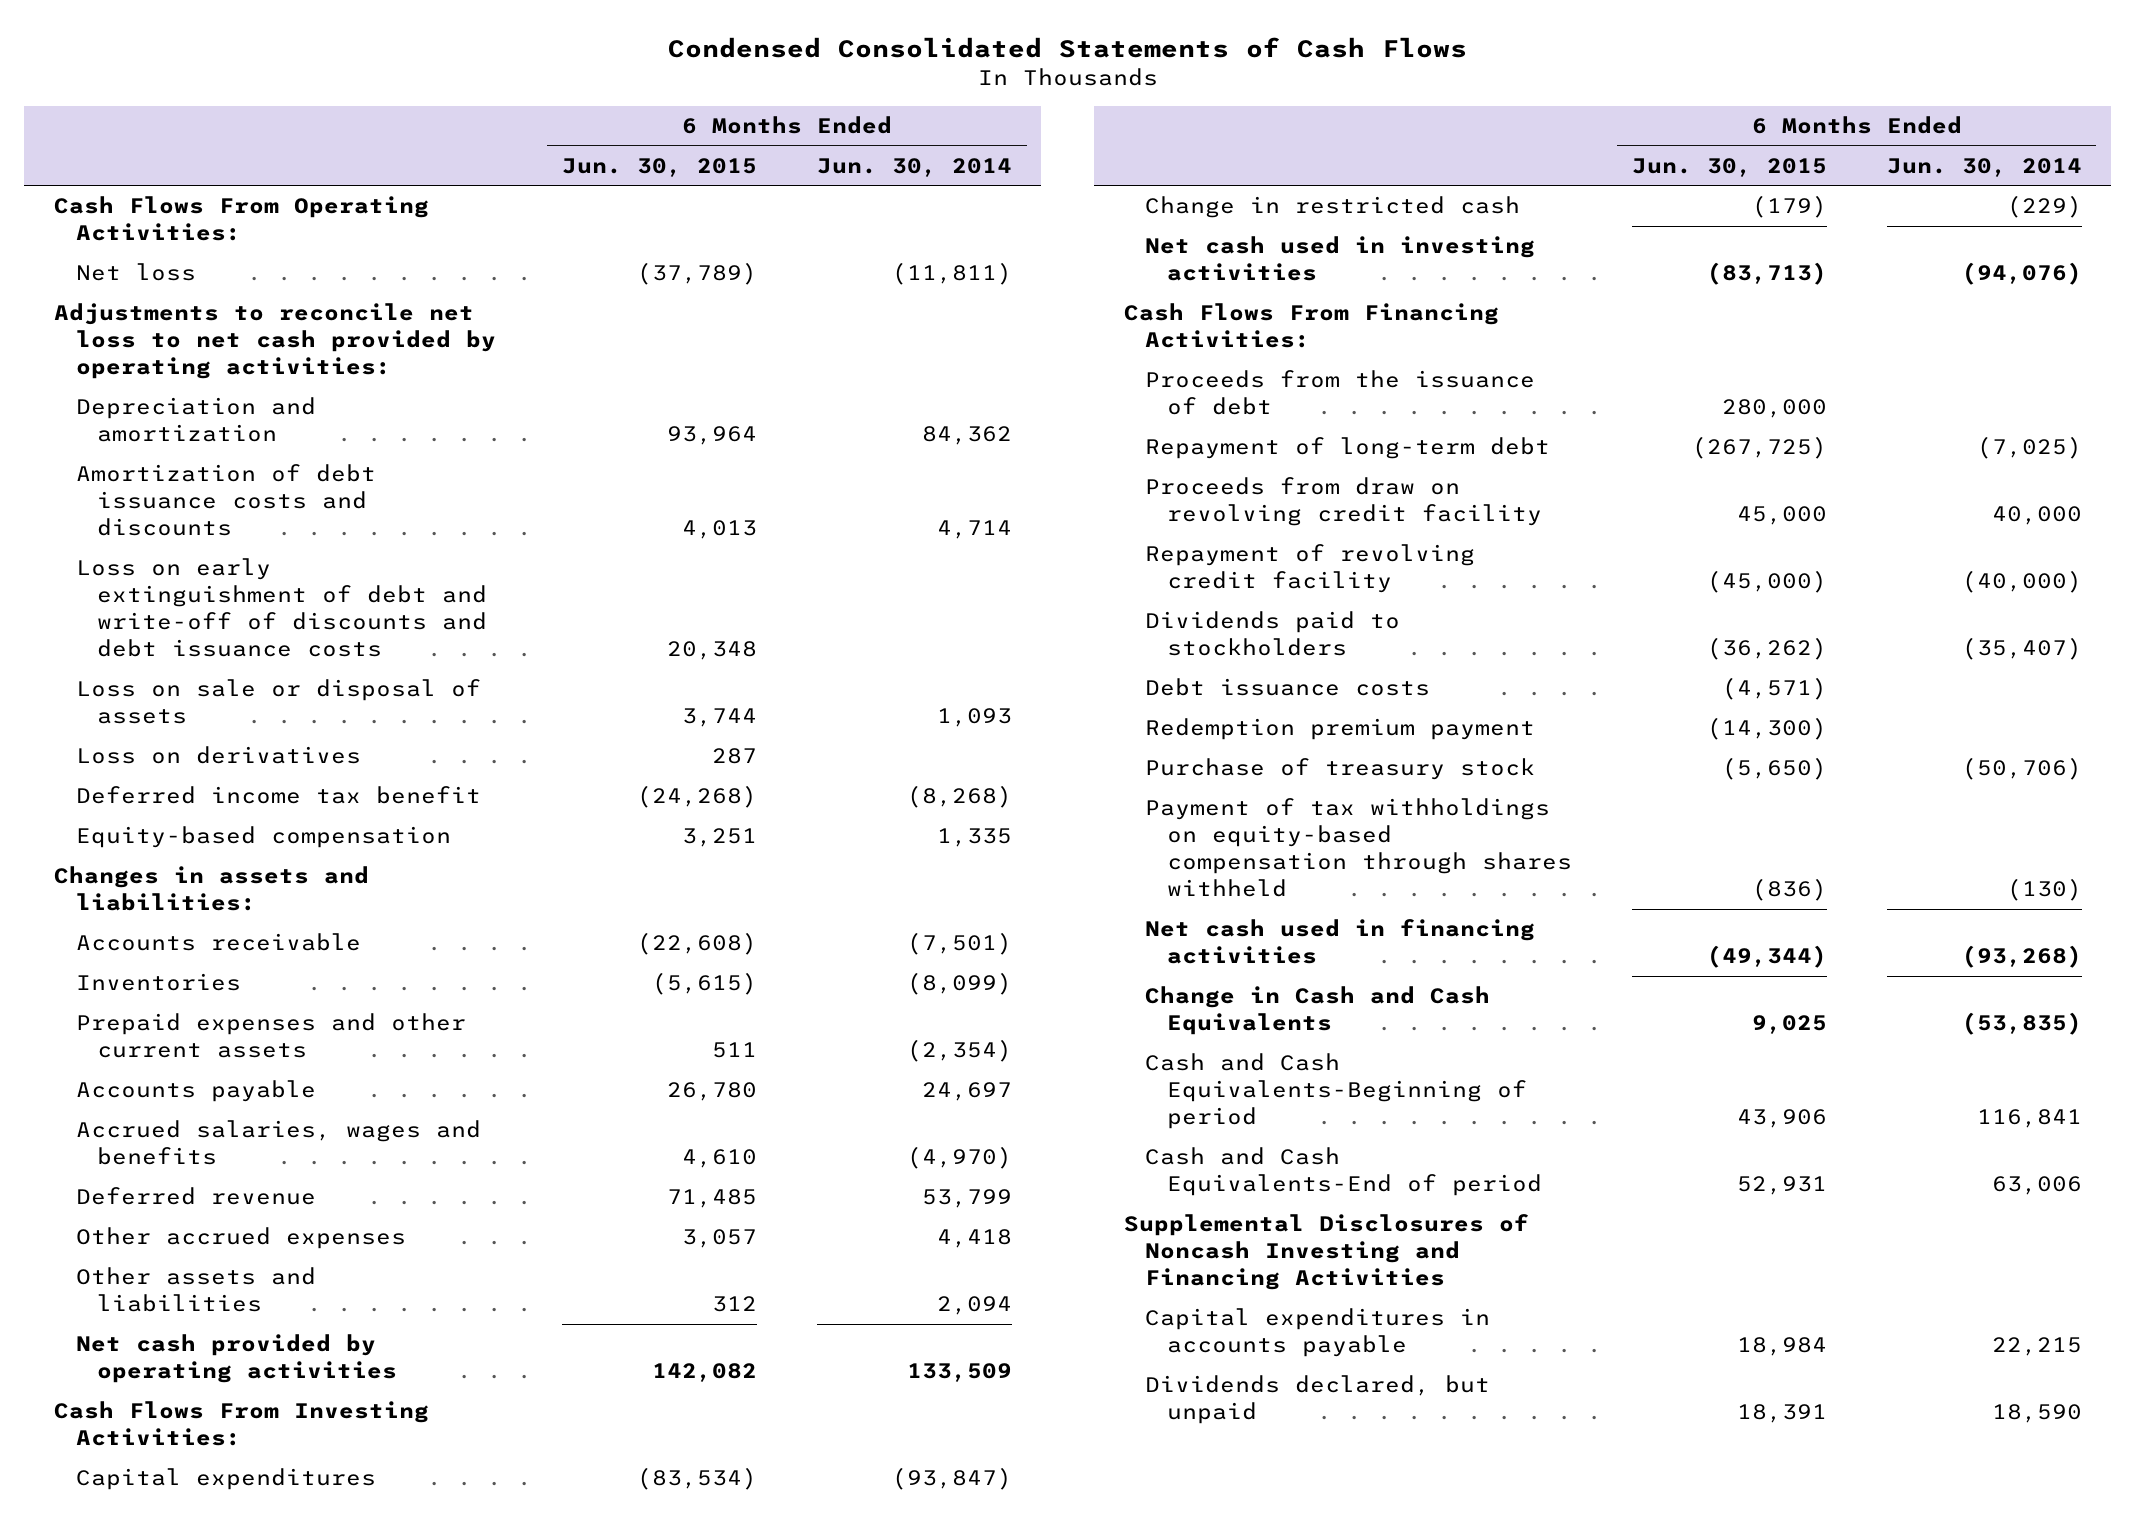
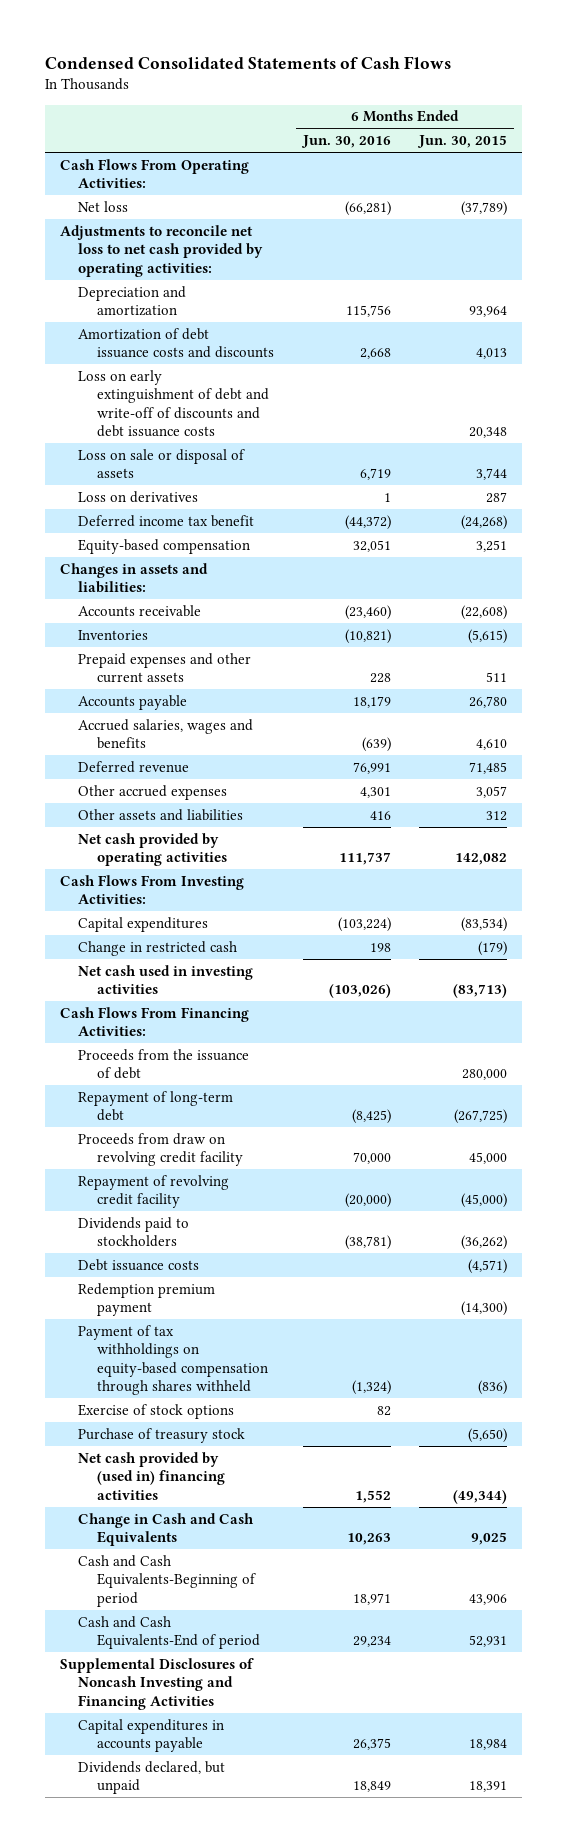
[816,157,1012,177] Jun. 30, 2014 -> none
none -> [300,135,391,149] Jun. 30, 2016
none -> [78,1403,235,1419] Exercise of stock options
[1145,758,1536,781] Purchase of treasury stock -> [78,1427,246,1443] Purchase of treasury stock
[1145,919,1536,965] Net cash used in financing activities -> [78,1451,226,1500] Net cash provided by (used in) financing activities

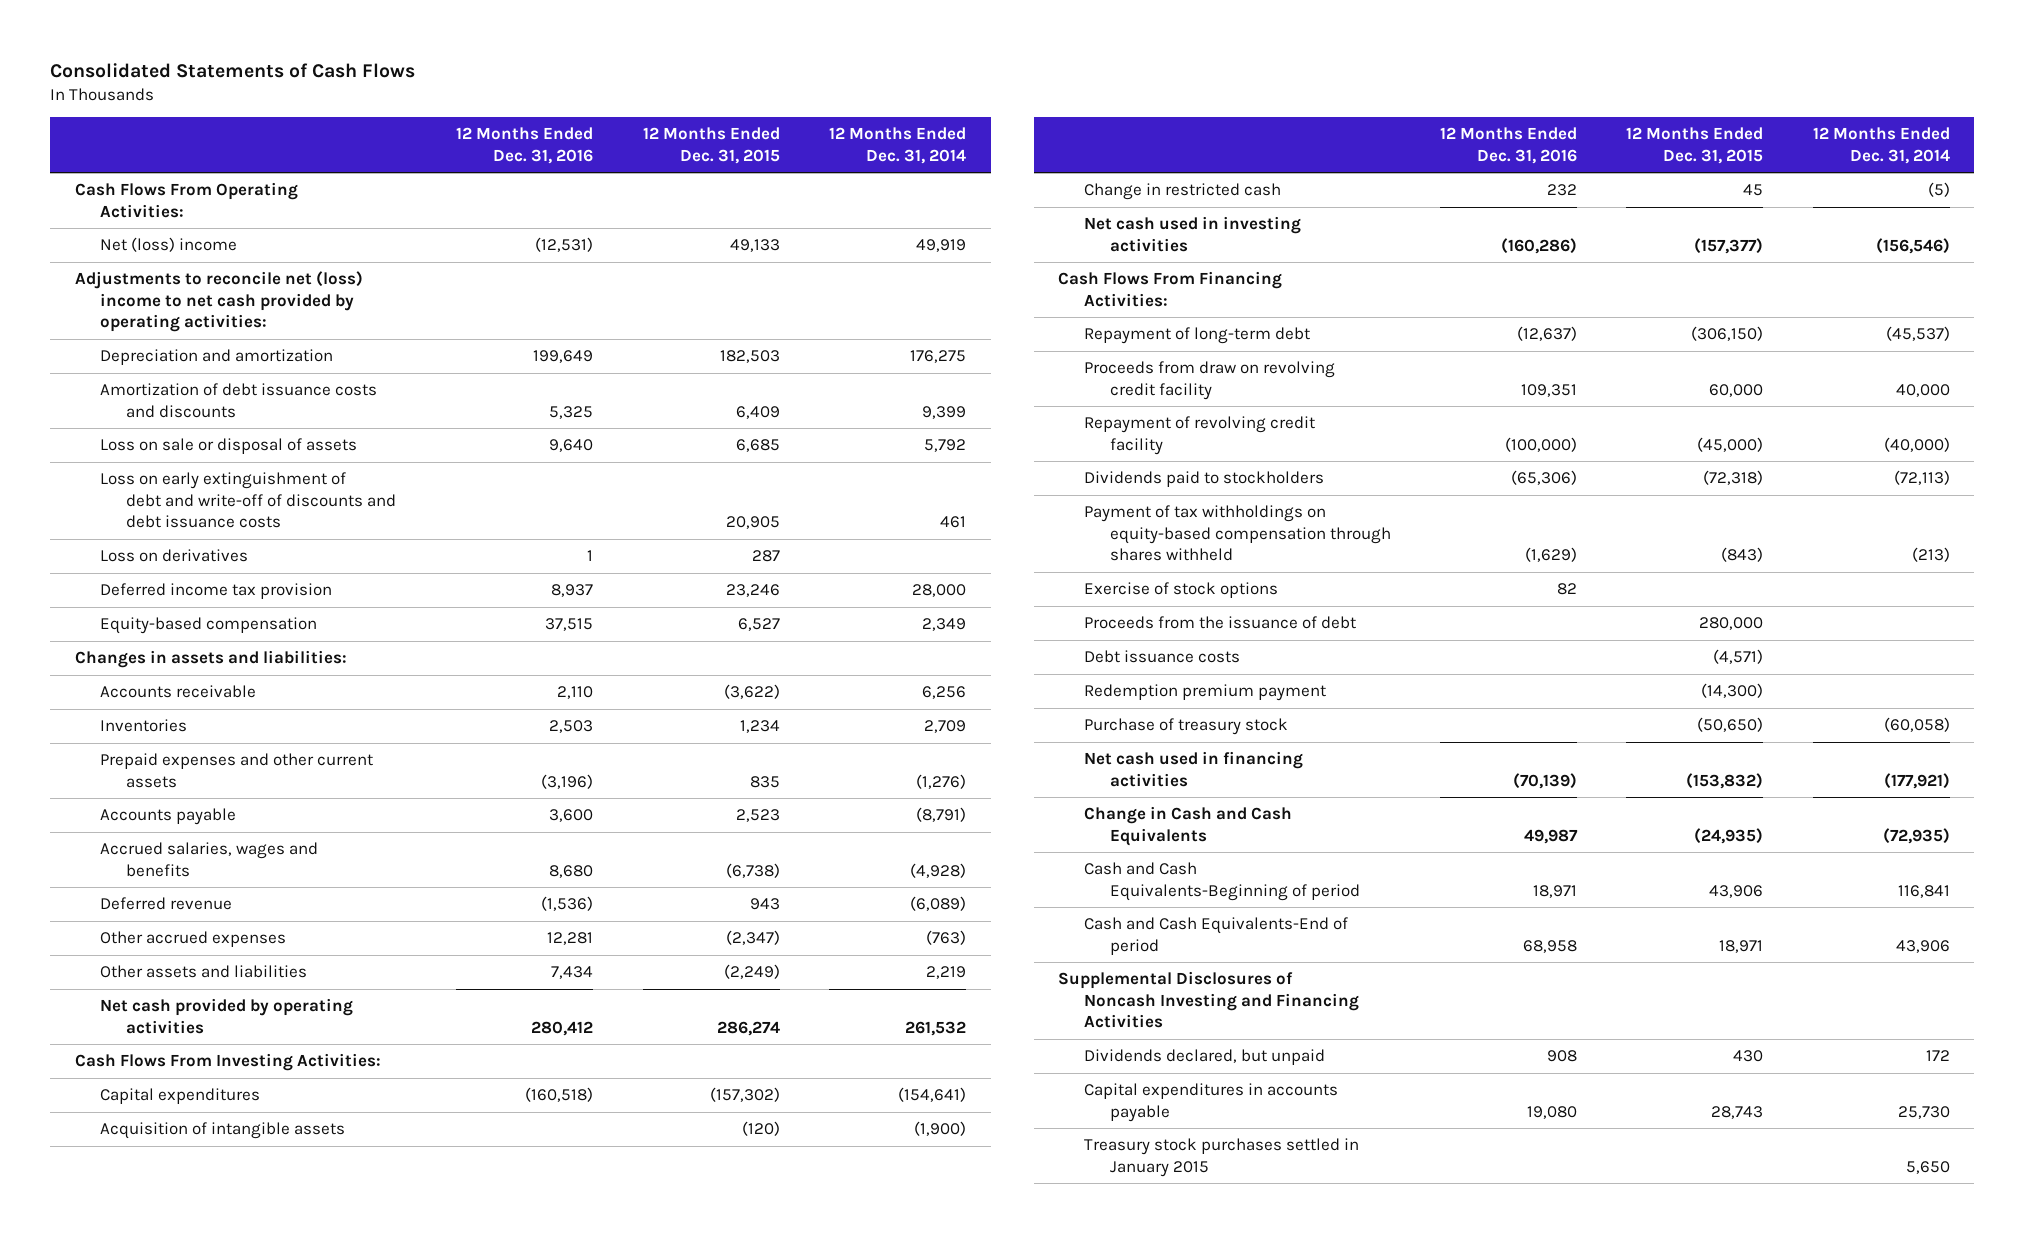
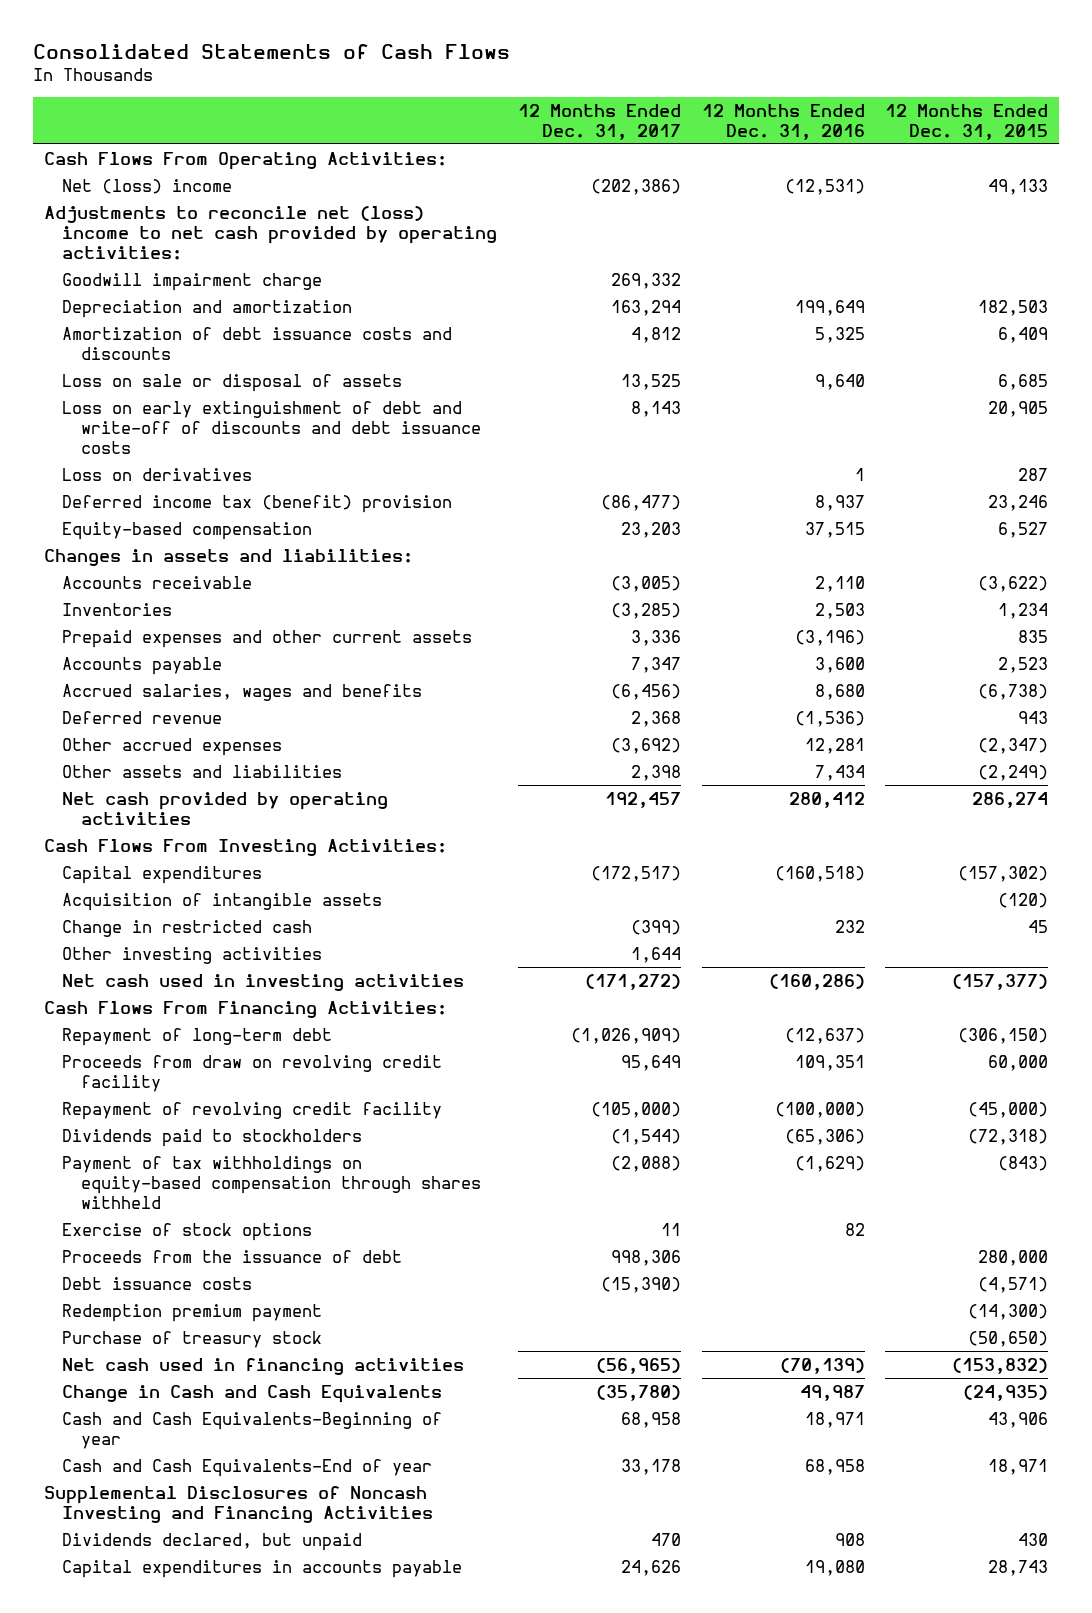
[829,127,967,164] 12 Months Ended Dec. 31, 2014 -> none
none -> [517,103,681,140] 12 Months Ended Dec. 31, 2017
none -> [62,272,323,291] Goodwill impairment charge
[100,583,333,600] Deferred income tax provision -> [62,494,453,513] Deferred income tax (benefit) provision
none -> [62,946,323,964] Other investing activities
[1083,862,1360,901] Cash and Cash Equivalents-Beginning of period -> [62,1411,443,1449] Cash and Cash Equivalents-Beginning of year
[1083,917,1348,955] Cash and Cash Equivalents-End of period -> [62,1458,433,1477] Cash and Cash Equivalents-End of year
[1083,1138,1359,1177] Treasury stock purchases settled in January 2015 -> none

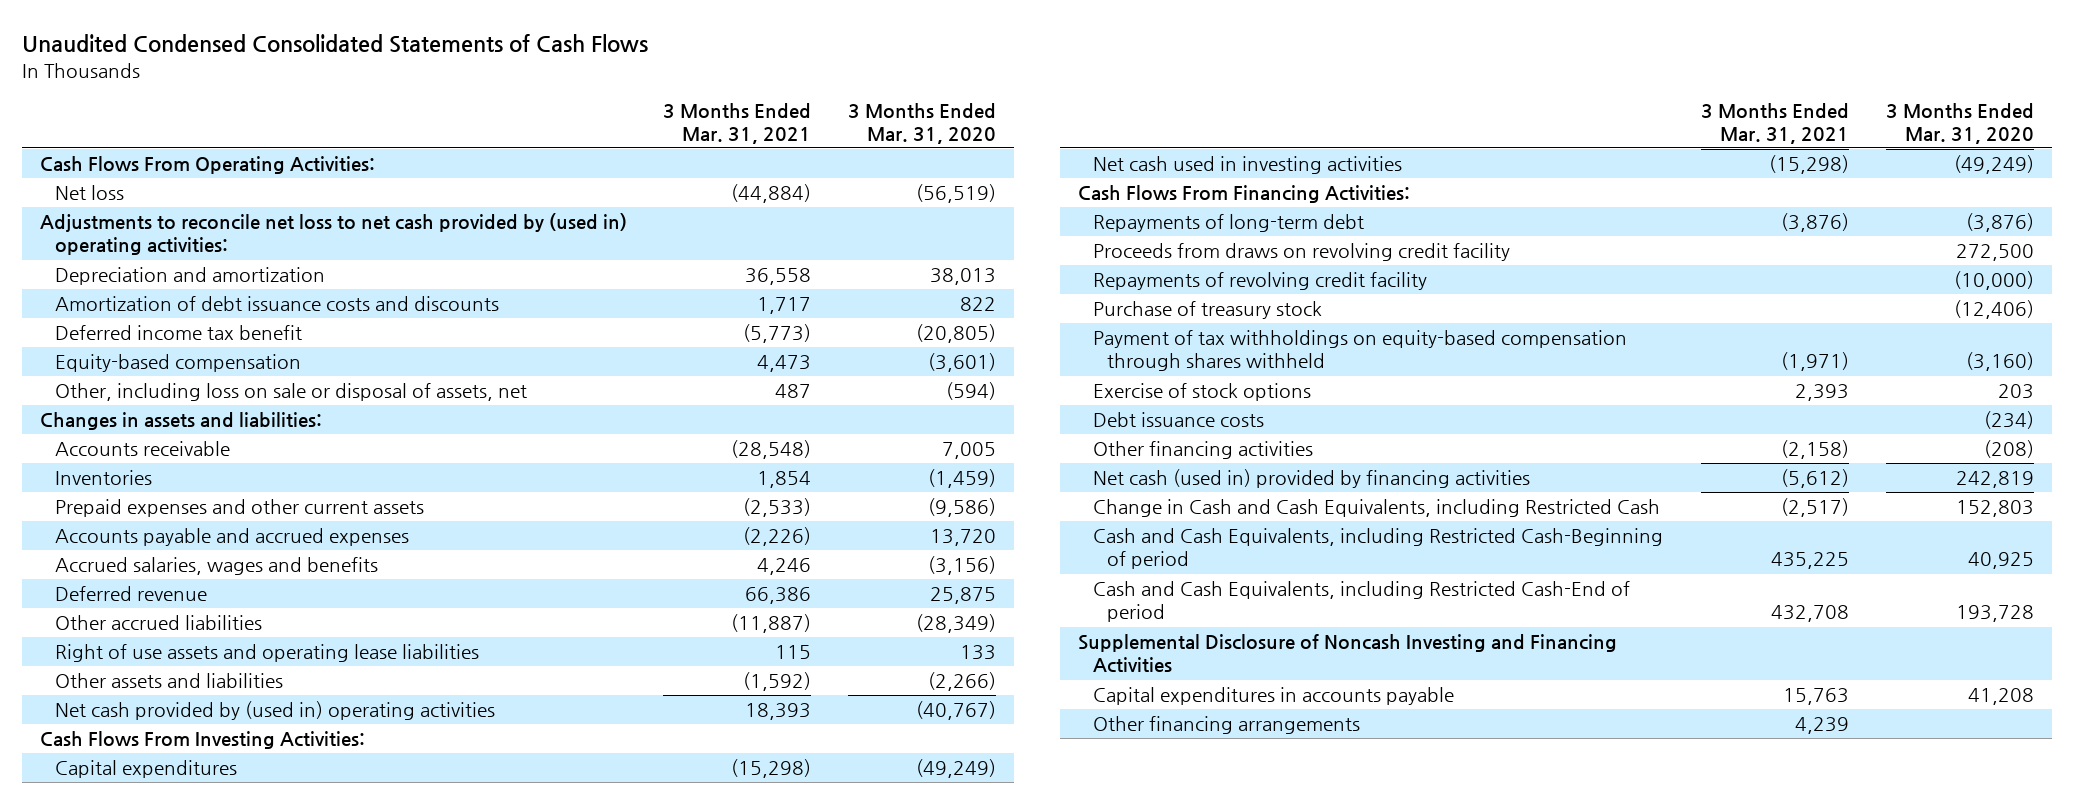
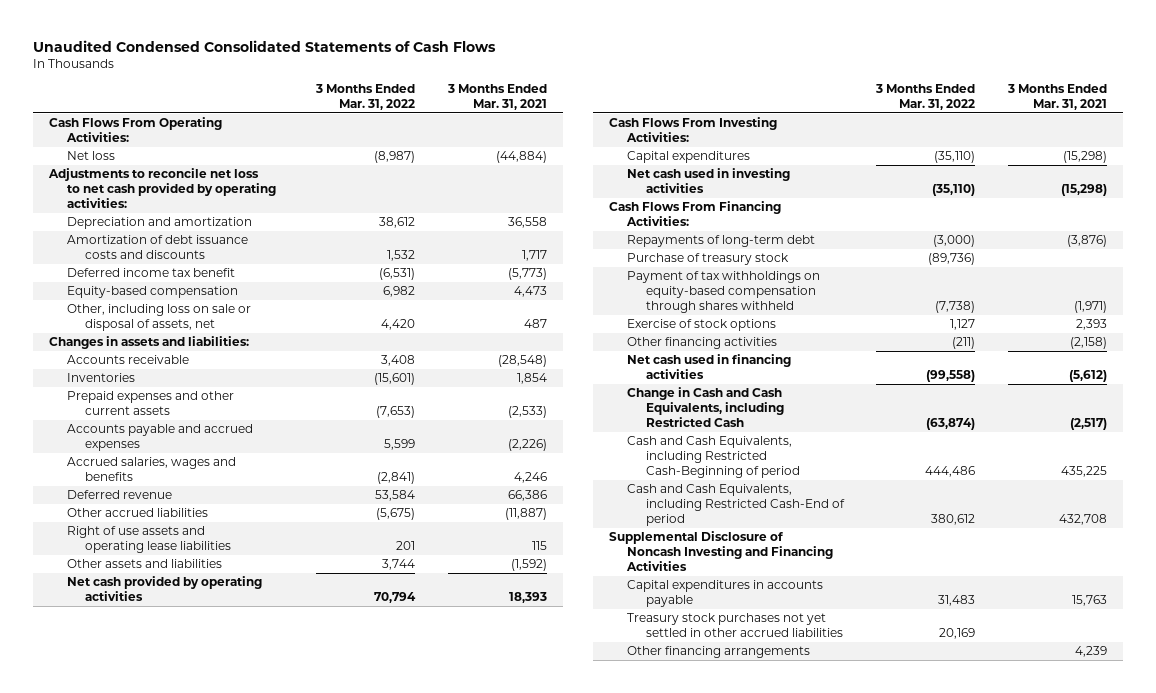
[847,102,996,144] 3 Months Ended Mar. 31, 2020 -> none
none -> [315,84,416,110] 3 Months Ended Mar. 31, 2022
[40,213,628,256] Adjustments to reconcile net loss to net cash provided by (used in) operating activities: -> [48,168,277,208] Adjustments to reconcile net loss to net cash provided by operating activities:
[54,701,495,721] Net cash provided by (used in) operating activities -> [67,576,263,601] Net cash provided by operating activities
[1092,243,1510,262] Proceeds from draws on revolving credit facility -> none
[1092,272,1427,291] Repayments of revolving credit facility -> none
[1092,412,1264,428] Debt issuance costs -> none
[1092,469,1530,489] Net cash (used in) provided by financing activities -> [627,354,792,379] Net cash used in financing activities
none -> [627,613,843,637] Treasury stock purchases not yet settled in other accrued liabilities

